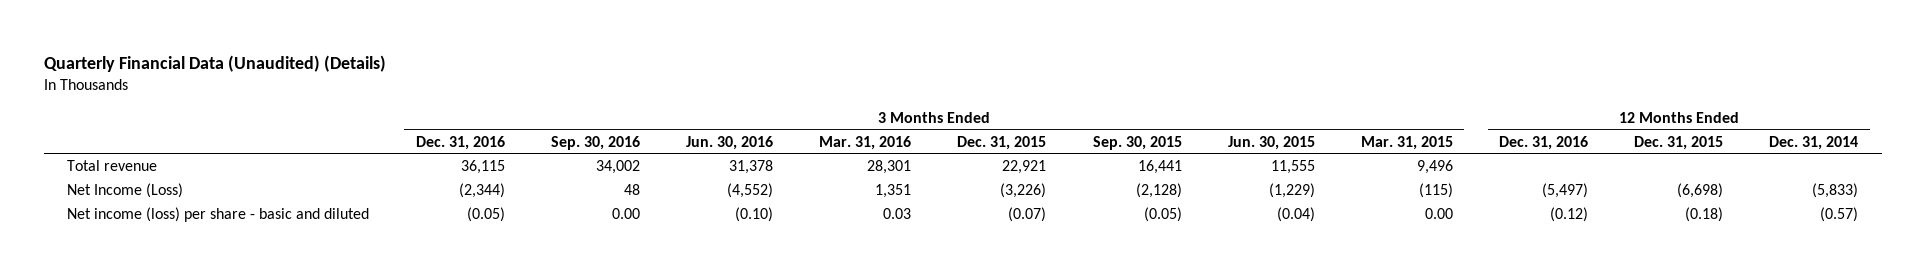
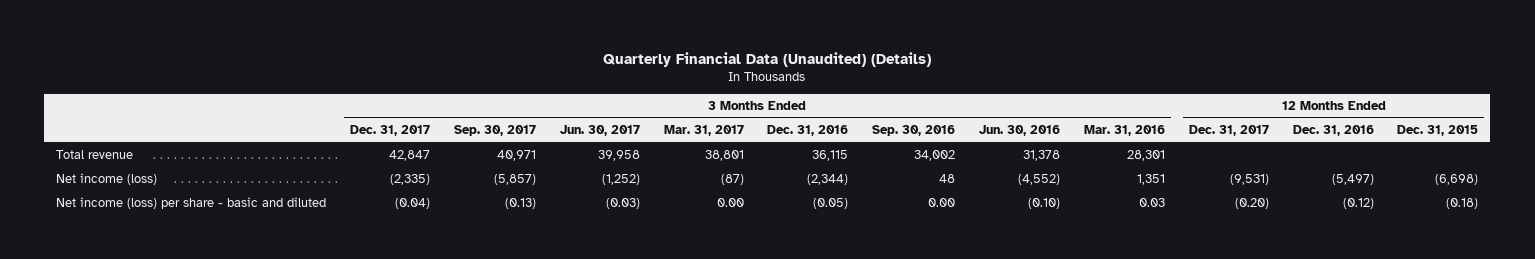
[957,135,1047,150] Dec. 31, 2015 -> none
[1092,135,1182,150] Sep. 30, 2015 -> none
[1227,135,1315,150] Jun. 30, 2015 -> none
[1360,135,1453,150] Mar. 31, 2015 -> none
[1769,135,1859,150] Dec. 31, 2014 -> none
none -> [349,125,430,137] Dec. 31, 2017
none -> [453,125,536,137] Sep. 30, 2017
none -> [559,125,640,137] Jun. 30, 2017
none -> [663,125,744,137] Mar. 31, 2017
none -> [1188,125,1269,137] Dec. 31, 2017
[67,182,184,198] Net Income (Loss) -> [56,173,158,186] Net income (loss)

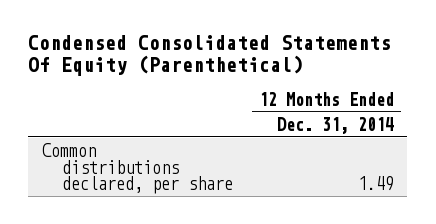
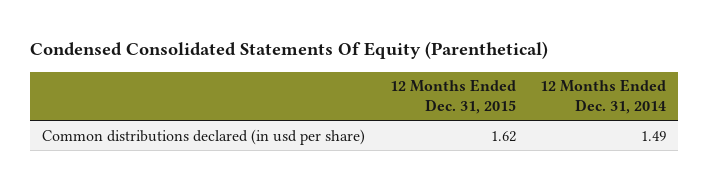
none -> [389,79,516,114] 12 Months Ended Dec. 31, 2015
[41,143,233,195] Common distributions declared, per share -> [42,128,366,145] Common distributions declared (in usd per share)

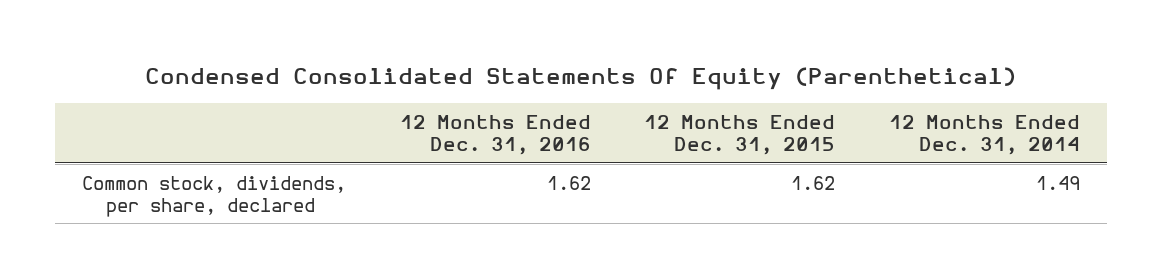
none -> [399,114,591,156] 12 Months Ended Dec. 31, 2016
[42,128,366,145] Common distributions declared (in usd per share) -> [82,175,347,218] Common stock, dividends, per share, declared

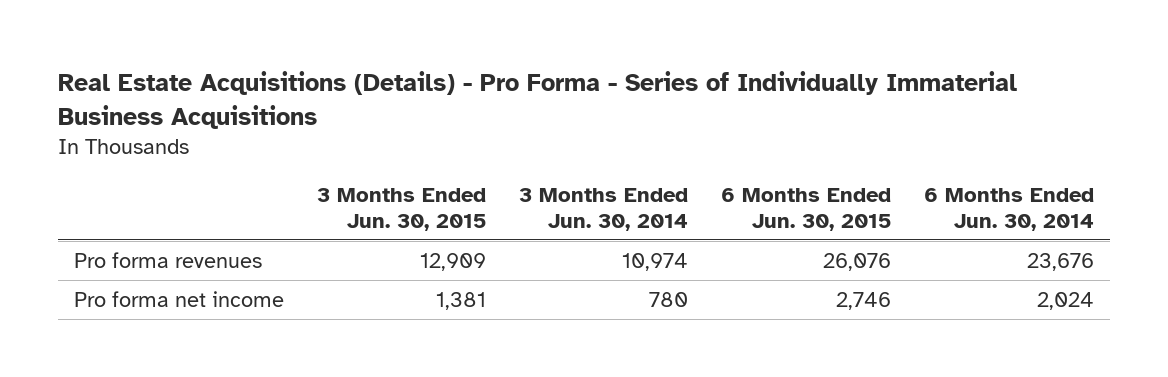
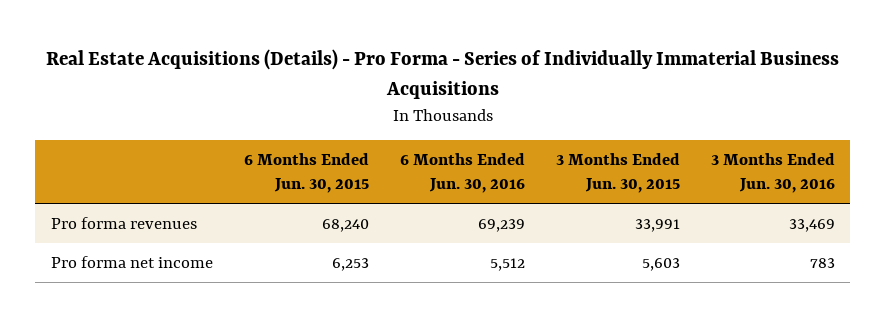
[518,187,688,231] 3 Months Ended Jun. 30, 2014 -> none
[923,187,1094,231] 6 Months Ended Jun. 30, 2014 -> none
none -> [399,153,525,194] 6 Months Ended Jun. 30, 2016
none -> [710,153,835,194] 3 Months Ended Jun. 30, 2016
[420,252,487,271] 12,909 -> [634,218,680,232] 33,991
[822,252,891,271] 26,076 -> [321,218,369,232] 68,240
[436,291,487,310] 1,381 -> [641,257,680,271] 5,603
[835,291,891,310] 2,746 -> [331,257,369,271] 6,253

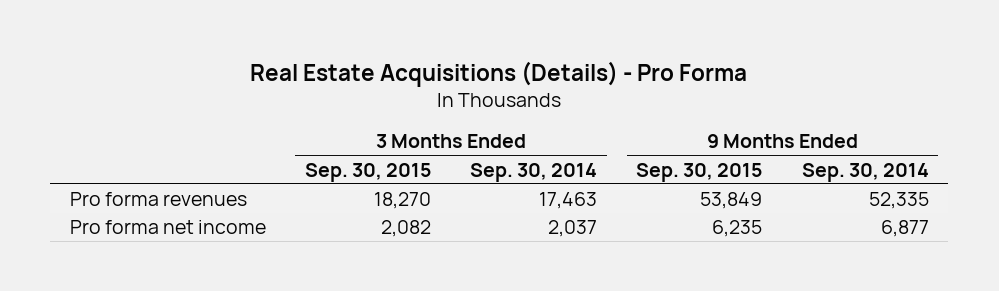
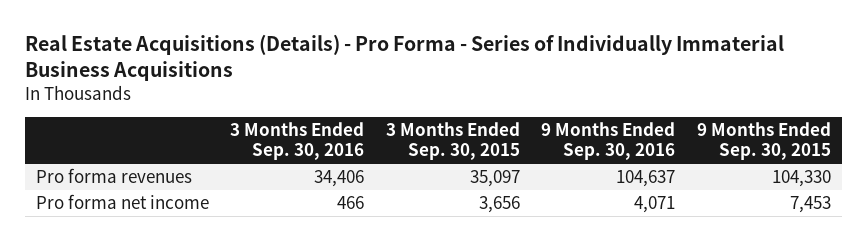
[250,60,748,87] Real Estate Acquisitions (Details) - Pro Forma -> [24,34,784,82] Real Estate Acquisitions (Details) - Pro Forma - Series of Individually Immaterial Business Acquisitions
[470,162,598,182] Sep. 30, 2014 -> none
[801,162,929,182] Sep. 30, 2014 -> none
none -> [230,122,365,161] 3 Months Ended Sep. 30, 2016
none -> [541,122,676,161] 9 Months Ended Sep. 30, 2016
[374,192,432,210] 18,270 -> [469,170,520,188] 35,097
[700,192,763,210] 53,849 -> [772,170,832,188] 104,330
[381,220,432,238] 2,082 -> [478,196,520,214] 3,656
[712,220,763,238] 6,235 -> [790,196,832,214] 7,453

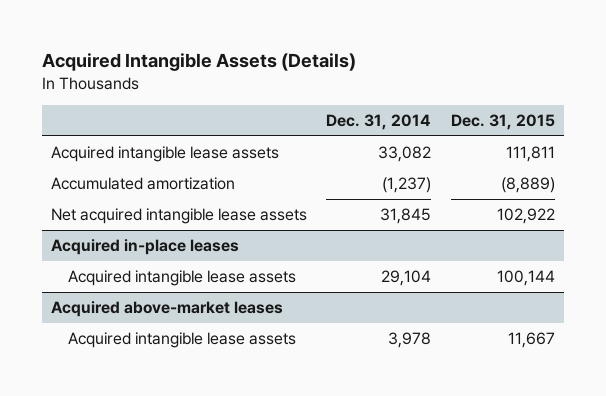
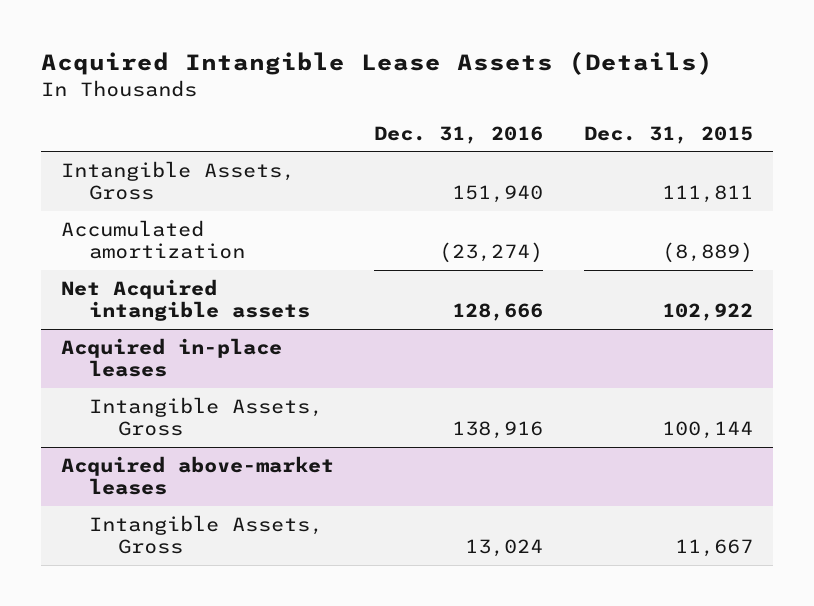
[41,52,356,71] Acquired Intangible Assets (Details) -> [40,51,713,76] Acquired Intangible Lease Assets (Details)
[326,114,432,131] Dec. 31, 2014 -> none
none -> [374,125,544,144] Dec. 31, 2016
[51,146,280,163] Acquired intangible lease assets -> [60,160,295,201] Intangible Assets, Gross
[51,208,308,225] Net acquired intangible lease assets -> [60,278,311,322] Net Acquired intangible assets
[68,270,297,287] Acquired intangible lease assets -> [89,396,324,437] Intangible Assets, Gross
[68,332,297,349] Acquired intangible lease assets -> [89,514,324,555] Intangible Assets, Gross

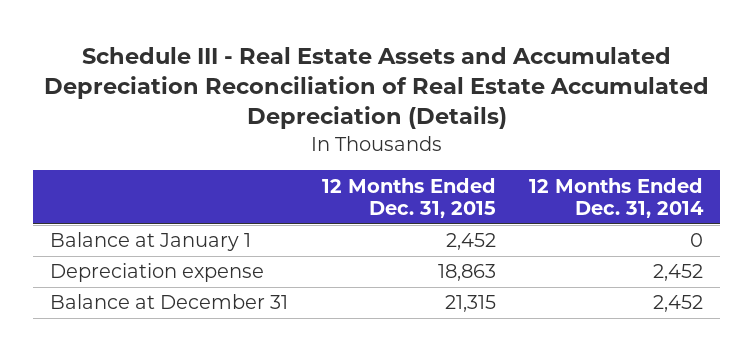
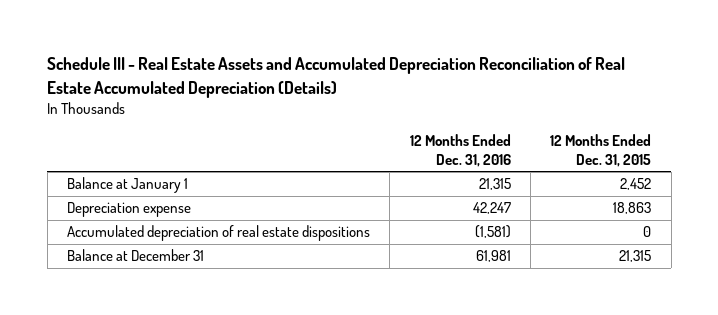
[529,177,705,219] 12 Months Ended Dec. 31, 2014 -> none
none -> [409,133,511,167] 12 Months Ended Dec. 31, 2016
none -> [67,225,371,242] Accumulated depreciation of real estate dispositions

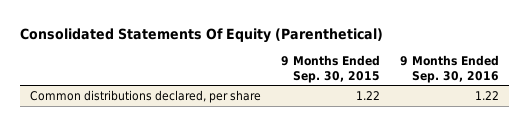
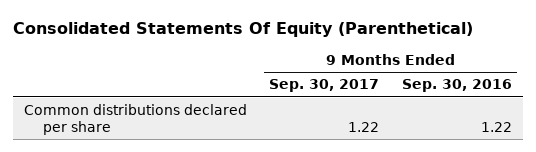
[281,54,381,83] 9 Months Ended Sep. 30, 2015 -> none
none -> [269,79,380,93] Sep. 30, 2017
[30,90,262,104] Common distributions declared, per share -> [24,104,248,136] Common distributions declared per share

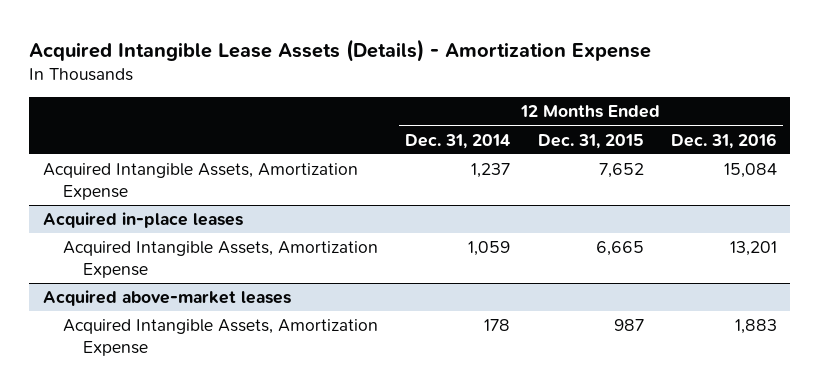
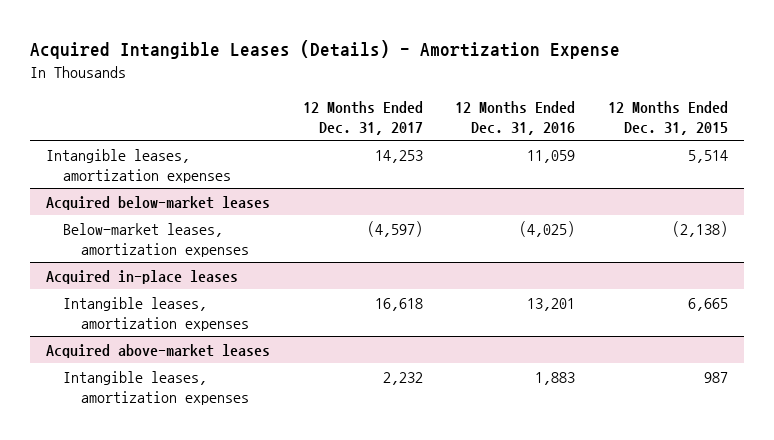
[29,38,652,62] Acquired Intangible Lease Assets (Details) - Amortization Expense -> [29,40,620,60] Acquired Intangible Leases (Details) - Amortization Expense
[405,133,511,149] Dec. 31, 2014 -> none
none -> [302,100,423,136] 12 Months Ended Dec. 31, 2017
[43,163,359,200] Acquired Intangible Assets, Amortization Expense -> [46,148,232,183] Intangible leases, amortization expenses
[598,163,644,179] 7,652 -> [687,149,728,163] 5,514
[723,163,777,179] 15,084 -> [527,149,576,163] 11,059
none -> [46,195,271,210] Acquired below-market leases
none -> [63,222,249,257] Below-market leases, amortization expenses
[63,241,379,278] Acquired Intangible Assets, Amortization Expense -> [63,296,249,331] Intangible leases, amortization expenses
[63,319,379,356] Acquired Intangible Assets, Amortization Expense -> [63,370,249,405] Intangible leases, amortization expenses

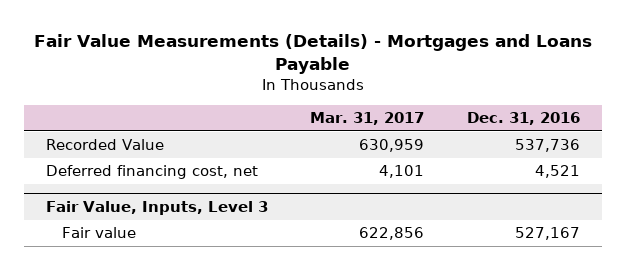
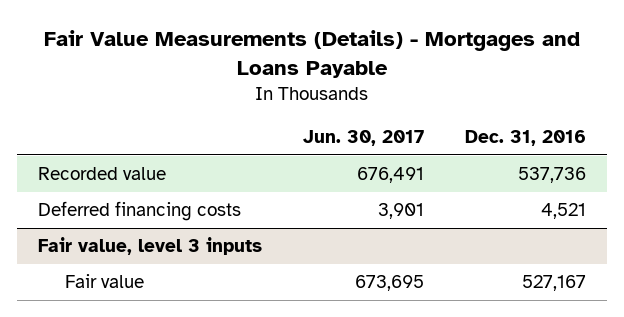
[310,112,425,126] Mar. 31, 2017 -> none
none -> [303,129,425,146] Jun. 30, 2017
[45,139,164,151] Recorded Value -> [37,167,166,181] Recorded value
[45,165,258,180] Deferred financing cost, net -> [37,201,241,222] Deferred financing costs
[45,200,268,215] Fair Value, Inputs, Level 3 -> [37,237,262,256] Fair value, level 3 inputs

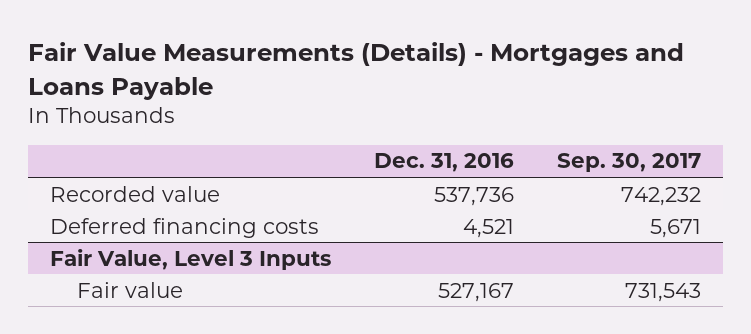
[303,129,425,146] Jun. 30, 2017 -> none
none -> [557,153,702,173] Sep. 30, 2017
[37,237,262,256] Fair value, level 3 inputs -> [49,248,331,270] Fair Value, Level 3 Inputs

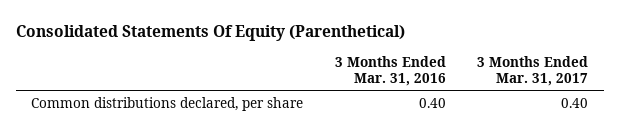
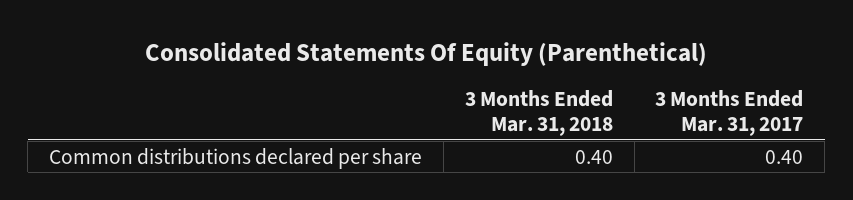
[334,55,446,86] 3 Months Ended Mar. 31, 2016 -> none
none -> [464,89,613,137] 3 Months Ended Mar. 31, 2018
[31,96,304,111] Common distributions declared, per share -> [49,147,423,169] Common distributions declared per share

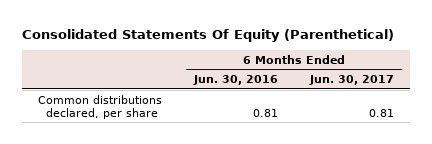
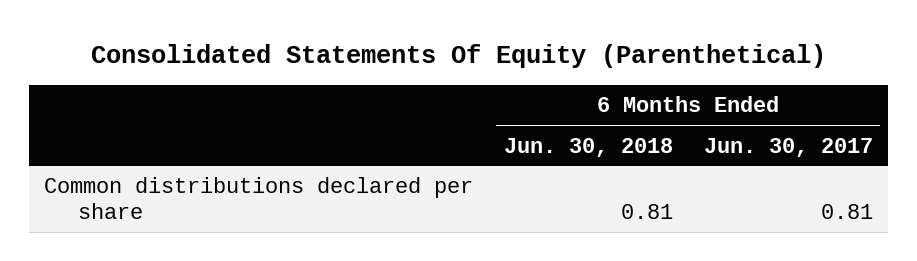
[192,75,278,86] Jun. 30, 2016 -> none
none -> [504,137,674,157] Jun. 30, 2018
[37,94,162,119] Common distributions declared, per share -> [44,177,474,219] Common distributions declared per share

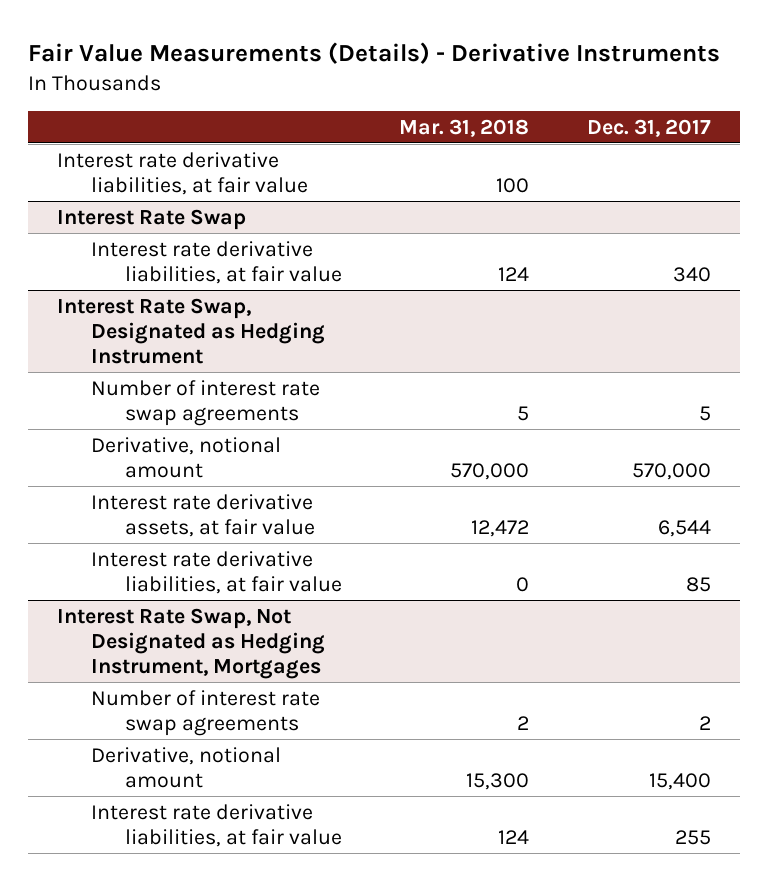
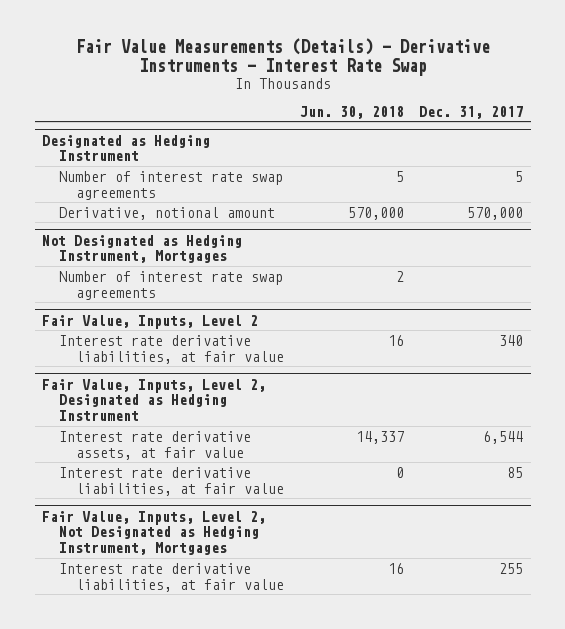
[27,41,720,64] Fair Value Measurements (Details) - Derivative Instruments -> [75,38,490,77] Fair Value Measurements (Details) - Derivative Instruments - Interest Rate Swap
[399,118,530,137] Mar. 31, 2018 -> none
none -> [299,105,404,119] Jun. 30, 2018
[56,151,308,195] Interest rate derivative liabilities, at fair value -> none
[90,240,342,284] Interest rate derivative liabilities, at fair value -> none
[56,297,325,365] Interest Rate Swap, Designated as Hedging Instrument -> none
[56,208,246,230] Interest Rate Swap -> [42,134,211,162] Designated as Hedging Instrument
none -> [42,234,243,264] Not Designated as Hedging Instrument, Mortgages
none -> [59,270,284,300] Number of interest rate swap agreements
none -> [42,314,259,329] Fair Value, Inputs, Level 2
none -> [59,334,285,364] Interest rate derivative liabilities, at fair value
none -> [42,378,267,422] Fair Value, Inputs, Level 2, Designated as Hedging Instrument
[56,607,325,680] Interest Rate Swap, Not Designated as Hedging Instrument, Mortgages -> none
[90,689,320,736] Number of interest rate swap agreements -> none
[90,746,281,788] Derivative, notional amount -> none
none -> [42,510,267,556] Fair Value, Inputs, Level 2, Not Designated as Hedging Instrument, Mortgages

